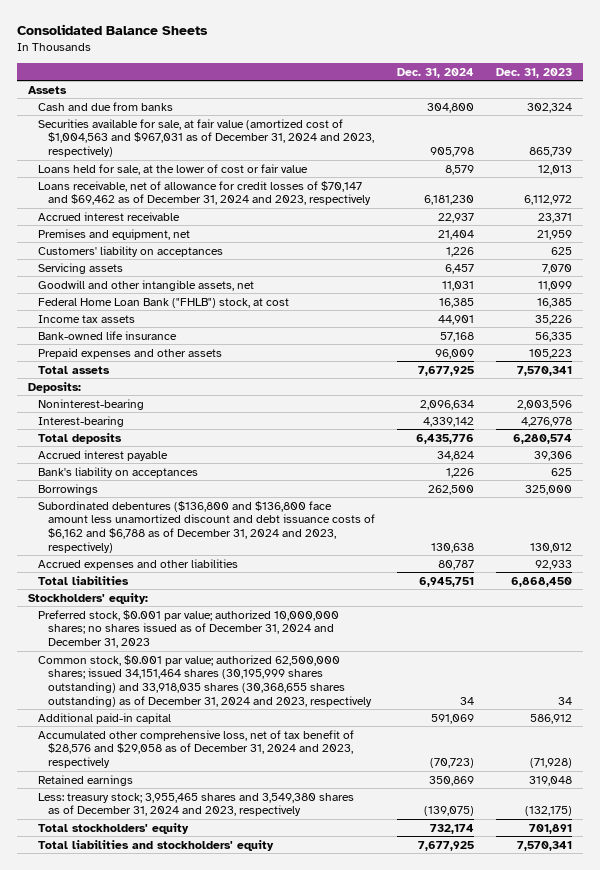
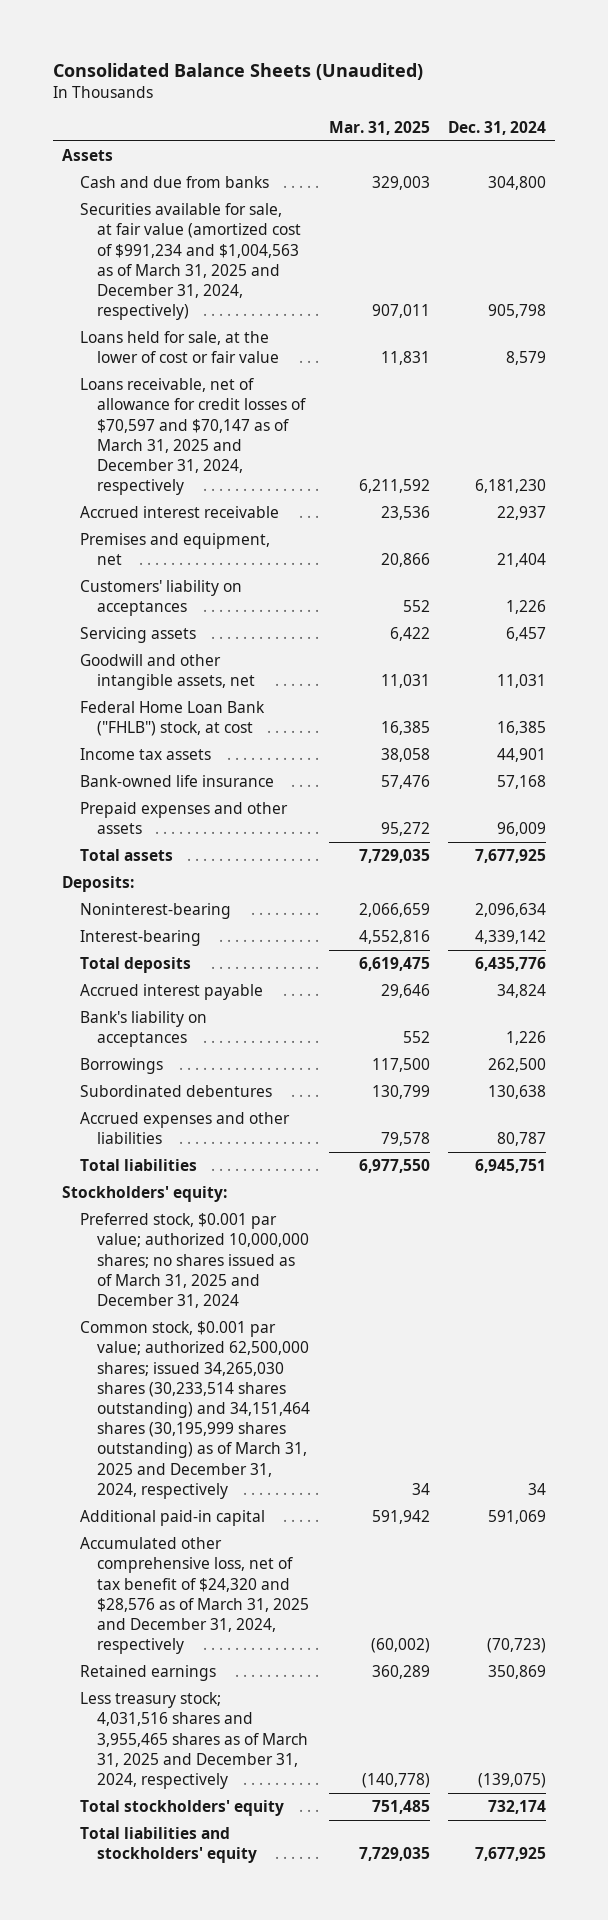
[16,24,208,36] Consolidated Balance Sheets -> [52,62,423,80] Consolidated Balance Sheets (Unaudited)
[496,67,573,78] Dec. 31, 2023 -> none
none -> [328,120,430,135] Mar. 31, 2025
[38,118,375,158] Securities available for sale, at fair value (amortized cost of $1,004,563 and $967,031 as of December 31, 2024 and 2023, respectively) -> [79,203,302,321] Securities available for sale, at fair value (amortized cost of $991,234 and $1,004,563 as of March 31, 2025 and December 31, 2024, respectively)
[38,180,372,206] Loans receivable, net of allowance for credit losses of $70,147 and $69,462 as of December 31, 2024 and 2023, respectively -> [79,378,307,496] Loans receivable, net of allowance for credit losses of $70,597 and $70,147 as of March 31, 2025 and December 31, 2024, respectively
[38,500,376,553] Subordinated debentures ($136,800 and $136,800 face amount less unamortized discount and debt issuance costs of $6,162 and $6,788 as of December 31, 2024 and 2023, respectively) -> [79,1085,272,1098] Subordinated debentures
[38,609,340,649] Preferred stock, $0.001 par value; authorized 10,000,000 shares; no shares issued as of December 31, 2024 and December 31, 2023 -> [79,1213,310,1309] Preferred stock, $0.001 par value; authorized 10,000,000 shares; no shares issued as of March 31, 2025 and December 31, 2024
[38,654,373,707] Common stock, $0.001 par value; authorized 62,500,000 shares; issued 34,151,464 shares (30,195,999 shares outstanding) and 33,918,035 shares (30,368,655 shares outstanding) as of December 31, 2024 and 2023, respectively -> [79,1321,311,1499] Common stock, $0.001 par value; authorized 62,500,000 shares; issued 34,265,030 shares (30,233,514 shares outstanding) and 34,151,464 shares (30,195,999 shares outstanding) as of March 31, 2025 and December 31, 2024, respectively
[38,729,355,769] Accumulated other comprehensive loss, net of tax benefit of $28,576 and $29,058 as of December 31, 2024 and 2023, respectively -> [79,1537,310,1655] Accumulated other comprehensive loss, net of tax benefit of $24,320 and $28,576 as of March 31, 2025 and December 31, 2024, respectively
[38,792,355,817] Less: treasury stock; 3,955,465 shares and 3,549,380 shares as of December 31, 2024 and 2023, respectively -> [79,1692,309,1790] Less treasury stock; 4,031,516 shares and 3,955,465 shares as of March 31, 2025 and December 31, 2024, respectively

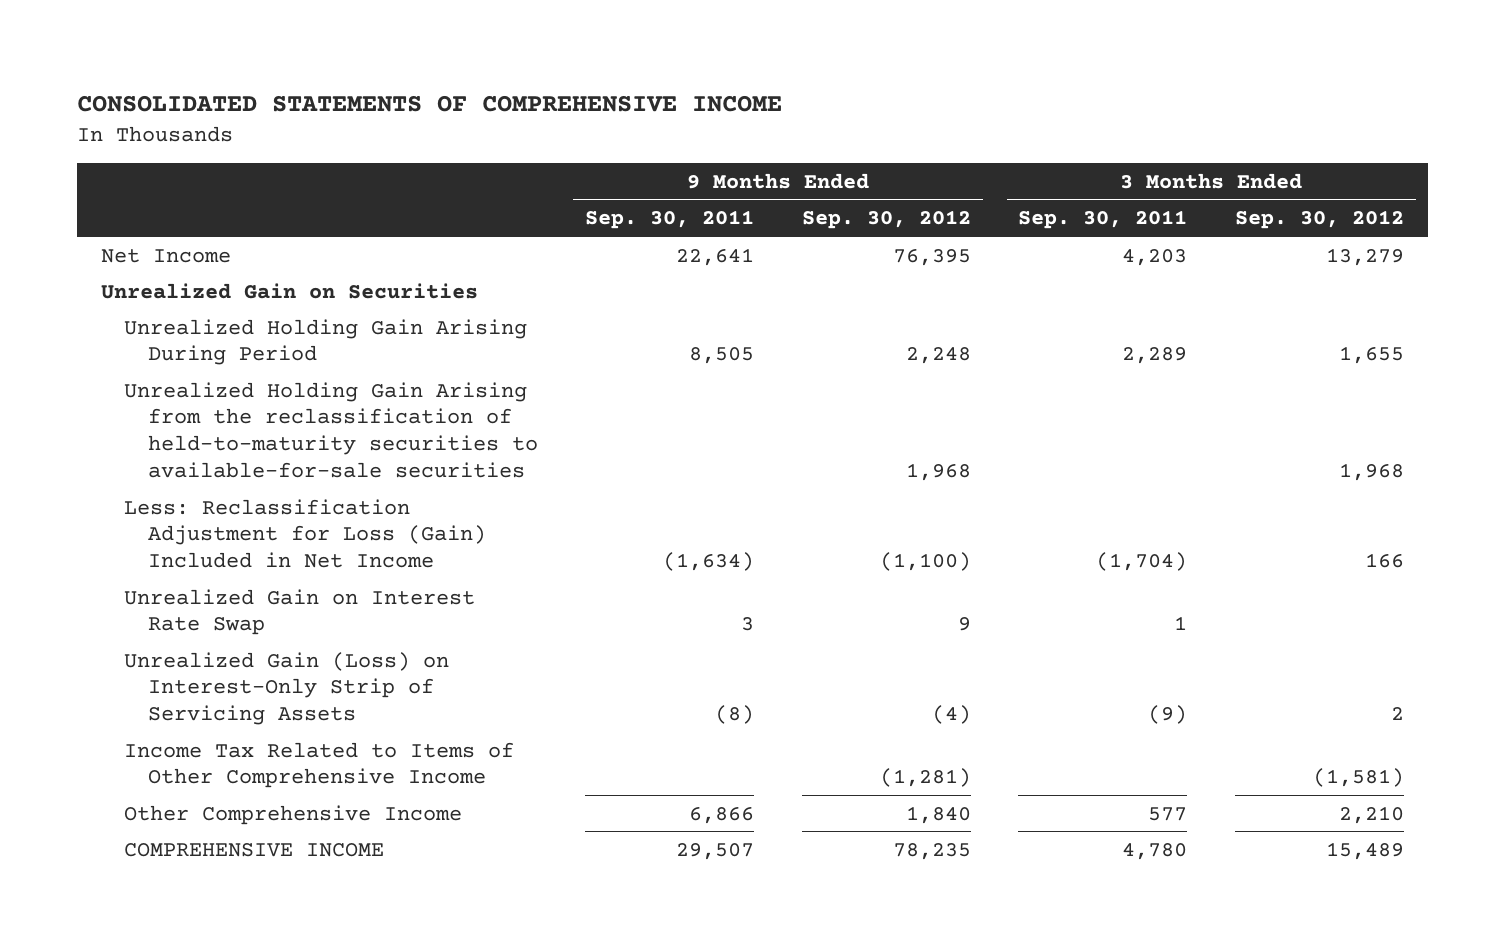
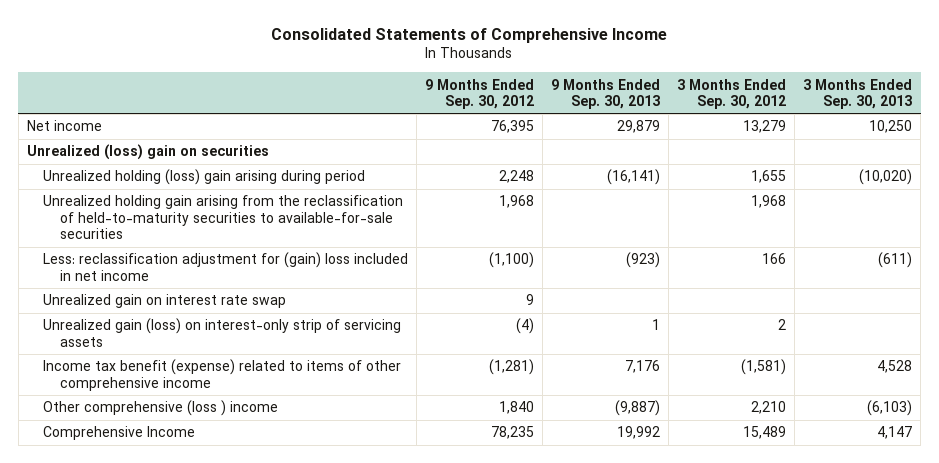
[77,95,783,113] CONSOLIDATED STATEMENTS OF COMPREHENSIVE INCOME -> [271,27,668,43] Consolidated Statements of Comprehensive Income
[585,210,755,230] Sep. 30, 2011 -> none
[1018,210,1188,230] Sep. 30, 2011 -> none
none -> [551,78,661,109] 9 Months Ended Sep. 30, 2013
none -> [803,78,913,109] 3 Months Ended Sep. 30, 2013
[100,248,231,263] Net Income -> [26,120,102,132] Net income
[100,282,478,299] Unrealized Gain on Securities -> [26,144,269,161] Unrealized (loss) gain on securities
[124,318,528,366] Unrealized Holding Gain Arising During Period -> [43,169,366,186] Unrealized holding (loss) gain arising during period
[124,381,538,478] Unrealized Holding Gain Arising from the reclassification of held-to-maturity securities to available-for-sale securities -> [43,195,404,239] Unrealized holding gain arising from the reclassification of held-to-maturity securities to available-for-sale securities
[124,498,486,569] Less: Reclassification Adjustment for Loss (Gain) Included in Net Income -> [43,252,409,281] Less: reclassification adjustment for (gain) loss included in net income
[124,588,476,636] Unrealized Gain on Interest Rate Swap -> [43,294,287,309] Unrealized gain on interest rate swap
[124,651,450,726] Unrealized Gain (Loss) on Interest-Only Strip of Servicing Assets -> [43,318,402,347] Unrealized gain (loss) on interest-only strip of servicing assets
[124,741,515,789] Income Tax Related to Items of Other Comprehensive Income -> [43,359,402,391] Income tax benefit (expense) related to items of other comprehensive income
[124,804,463,825] Other Comprehensive Income -> [43,400,279,417] Other comprehensive (loss ) income
[124,842,385,857] COMPREHENSIVE INCOME -> [43,426,196,441] Comprehensive Income

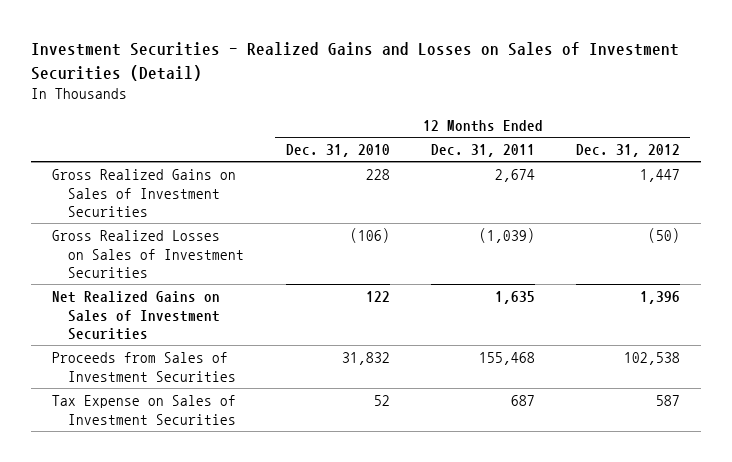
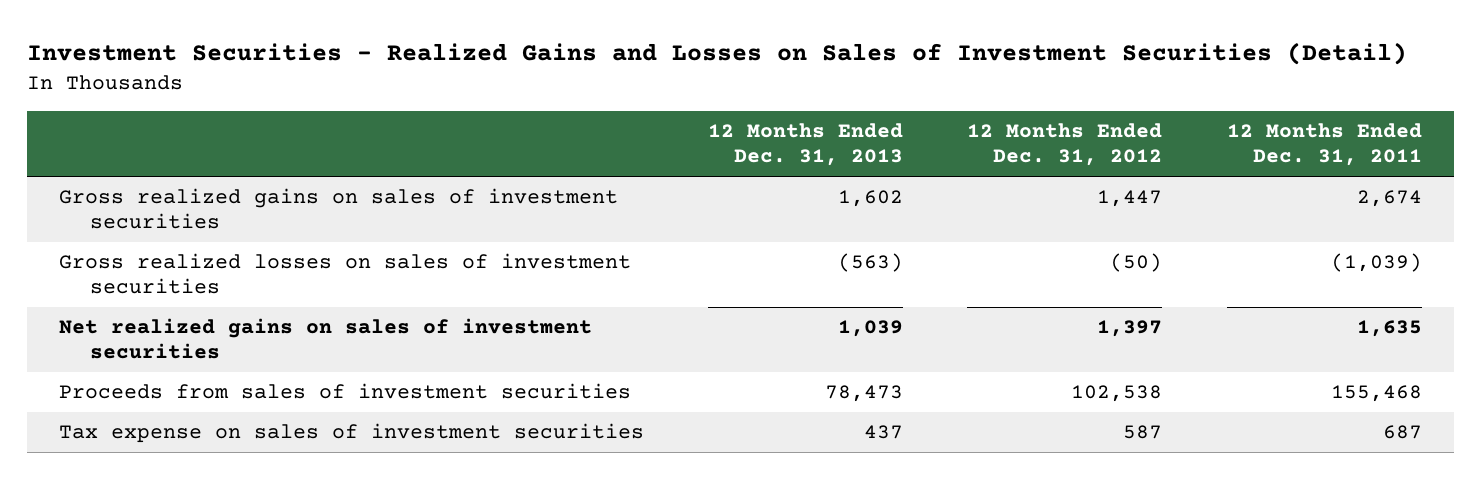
[285,144,390,158] Dec. 31, 2010 -> none
none -> [707,123,903,167] 12 Months Ended Dec. 31, 2013
[51,168,236,218] Gross Realized Gains on Sales of Investment Securities -> [58,188,618,230] Gross realized gains on sales of investment securities
[51,229,245,279] Gross Realized Losses on Sales of Investment Securities -> [58,253,631,295] Gross realized losses on sales of investment securities
[51,290,221,341] Net Realized Gains on Sales of Investment Securities -> [58,318,592,360] Net realized gains on sales of investment securities
[640,290,681,304] 1,396 -> [1097,320,1163,338] 1,397
[51,351,237,382] Proceeds from Sales of Investment Securities -> [58,383,631,400] Proceeds from sales of investment securities
[51,394,237,425] Tax Expense on Sales of Investment Securities -> [58,423,644,444] Tax expense on sales of investment securities

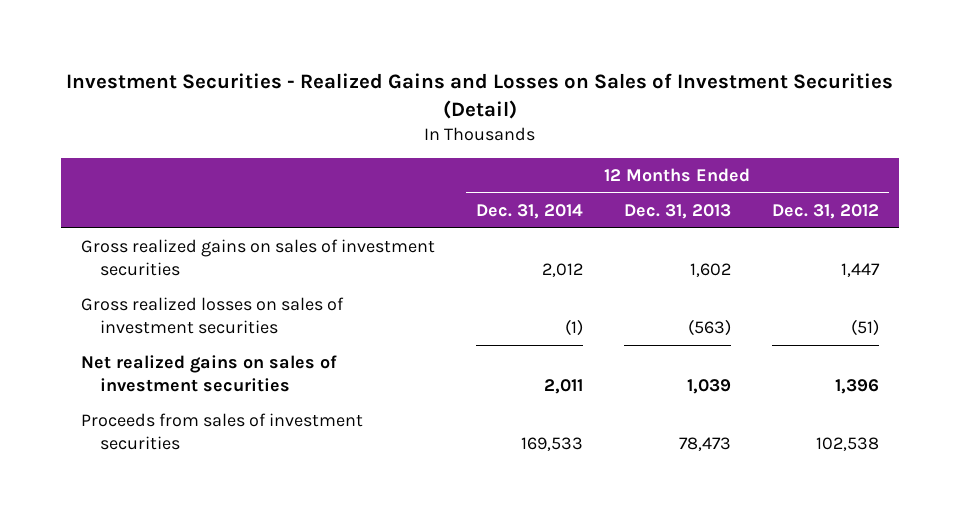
[1226,123,1422,167] 12 Months Ended Dec. 31, 2011 -> none
none -> [475,203,583,219] Dec. 31, 2014
[1110,253,1163,273] (50) -> [850,318,879,336] (51)
[1097,320,1163,338] 1,397 -> [834,378,879,394] 1,396
[58,423,644,444] Tax expense on sales of investment securities -> none

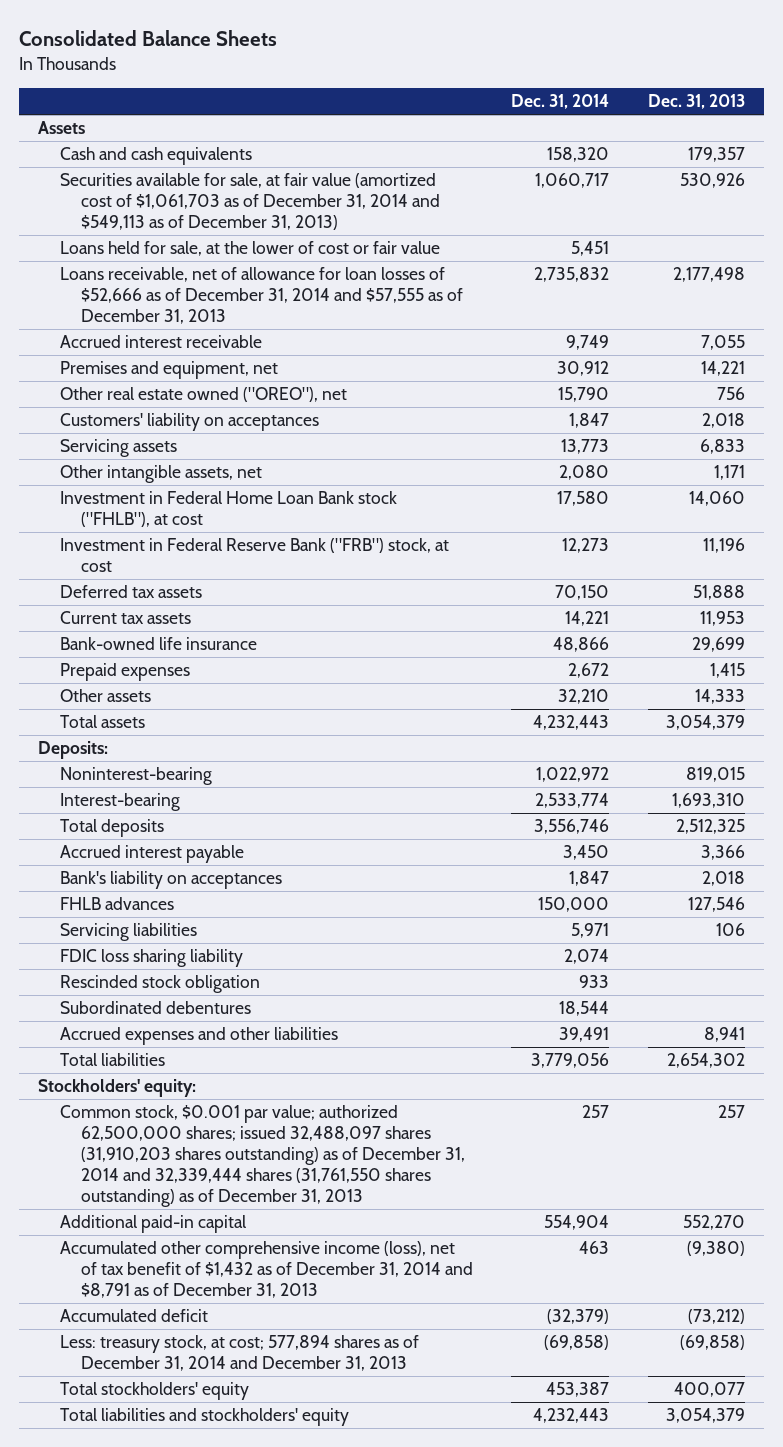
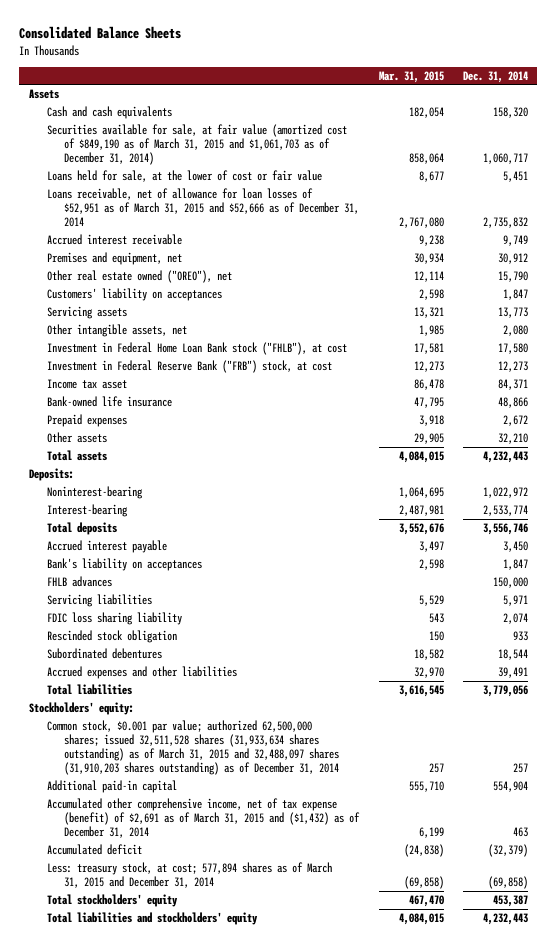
[647,94,745,110] Dec. 31, 2013 -> none
none -> [378,70,444,83] Mar. 31, 2015
[59,173,441,231] Securities available for sale, at fair value (amortized cost of $1,061,703 as of December 31, 2014 and $549,113 as of December 31, 2013) -> [46,124,347,166] Securities available for sale, at fair value (amortized cost of $849,190 as of March 31, 2015 and $1,061,703 as of December 31, 2014)
[59,267,464,325] Loans receivable, net of allowance for loan losses of $52,666 as of December 31, 2014 and $57,555 as of December 31, 2013 -> [46,188,360,228] Loans receivable, net of allowance for loan losses of $52,951 as of March 31, 2015 and $52,666 as of December 31, 2014
[59,585,202,599] Deferred tax assets -> none
[59,611,191,625] Current tax assets -> [46,379,127,390] Income tax asset
[565,611,610,627] 14,221 -> [497,379,528,391] 84,371
[59,1105,466,1208] Common stock, $0.001 par value; authorized 62,500,000 shares; issued 32,488,097 shares (31,910,203 shares outstanding) as of December 31, 2014 and 32,339,444 shares (31,761,550 shares outstanding) as of December 31, 2013 -> [46,720,340,776] Common stock, $0.001 par value; authorized 62,500,000 shares; issued 32,511,528 shares (31,933,634 shares outstanding) as of March 31, 2015 and 32,488,097 shares (31,910,203 shares outstanding) as of December 31, 2014
[59,1241,474,1299] Accumulated other comprehensive income (loss), net of tax benefit of $1,432 as of December 31, 2014 and $8,791 as of December 31, 2013 -> [46,798,361,839] Accumulated other comprehensive income, net of tax expense (benefit) of $2,691 as of March 31, 2015 and ($1,432) as of December 31, 2014
[59,1335,419,1372] Less: treasury stock, at cost; 577,894 shares as of December 31, 2014 and December 31, 2013 -> [46,862,332,889] Less: treasury stock, at cost; 577,894 shares as of March 31, 2015 and December 31, 2014

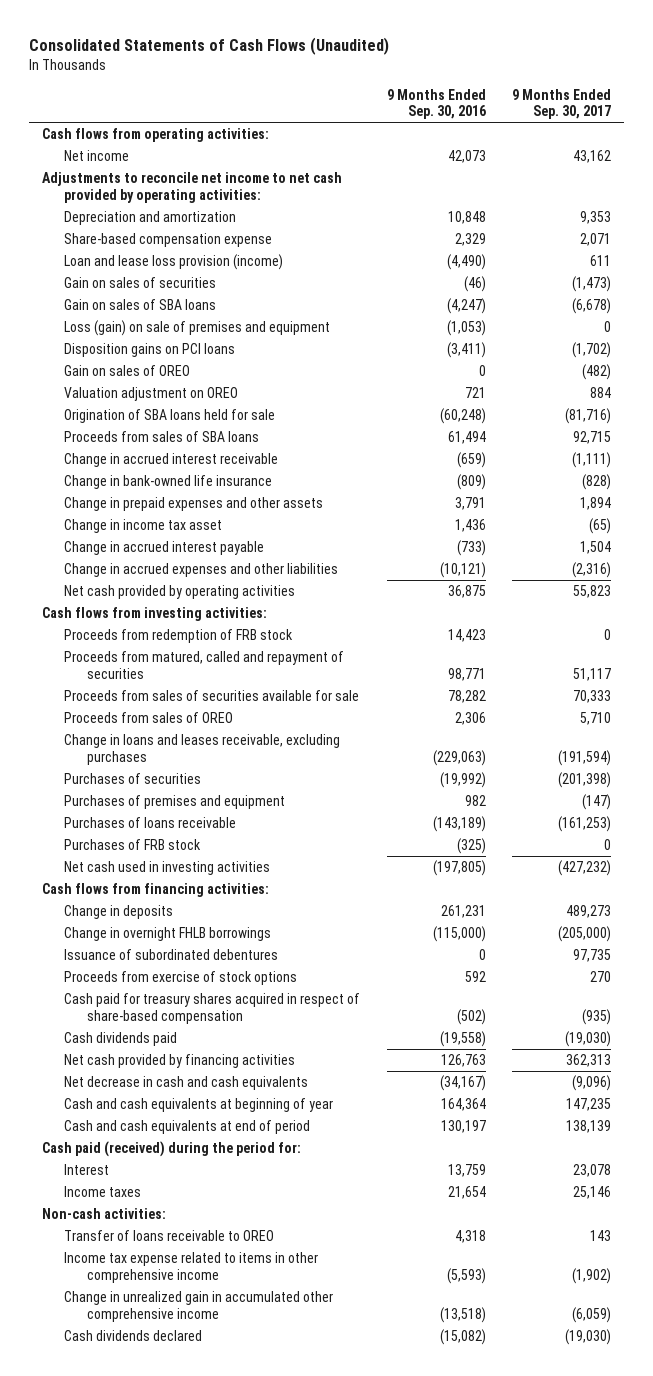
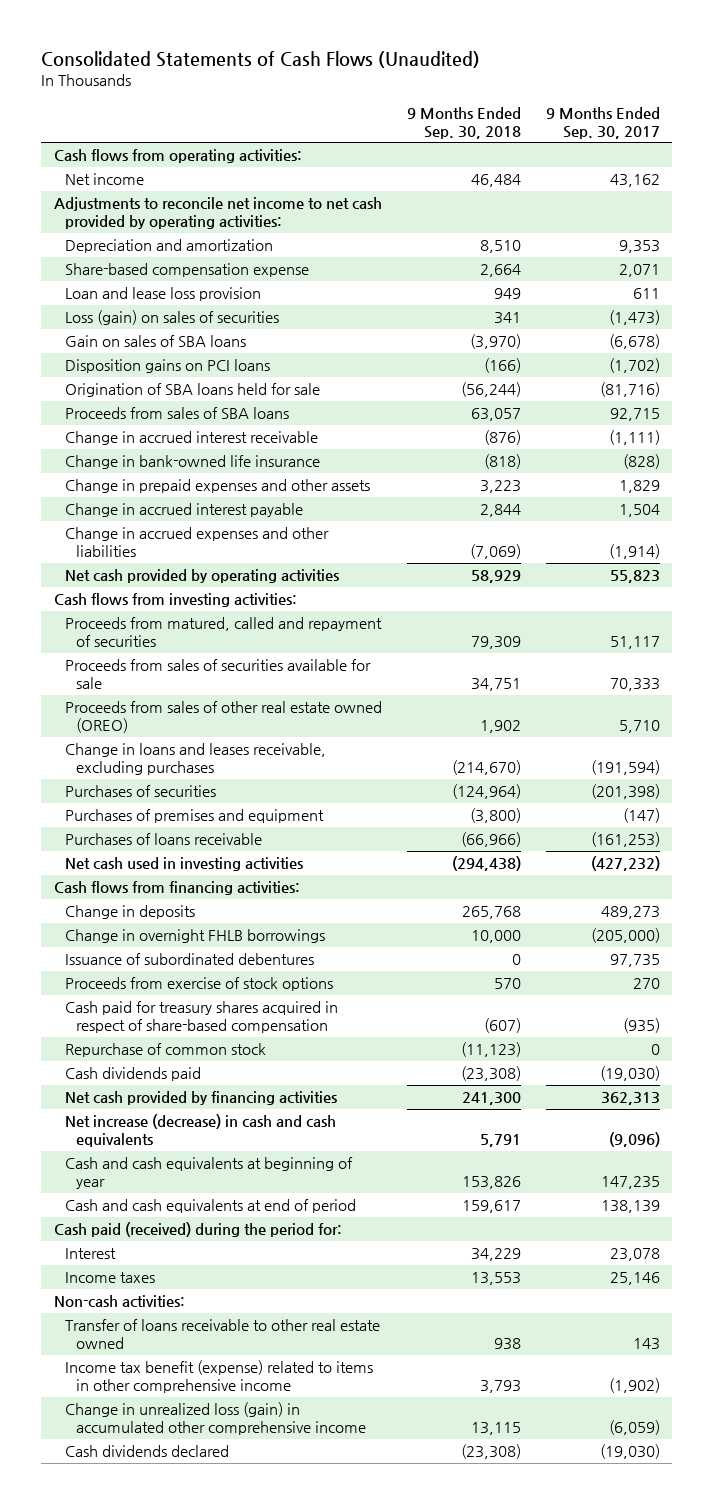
[386,88,486,120] 9 Months Ended Sep. 30, 2016 -> none
none -> [406,106,521,139] 9 Months Ended Sep. 30, 2018
[64,254,284,271] Loan and lease loss provision (income) -> [64,287,261,302] Loan and lease loss provision
[64,277,217,289] Gain on sales of securities -> [64,310,279,326] Loss (gain) on sales of securities
[64,320,331,337] Loss (gain) on sale of premises and equipment -> none
[64,365,191,377] Gain on sales of OREO -> none
[64,387,239,402] Valuation adjustment on OREO -> none
[64,519,223,534] Change in income tax asset -> none
[580,497,612,511] 1,894 -> [618,480,660,494] 1,829
[572,562,612,579] (2,316) -> [608,544,660,560] (1,914)
[64,629,294,644] Proceeds from redemption of FRB stock -> none
[64,712,234,724] Proceeds from sales of OREO -> [64,701,382,734] Proceeds from sales of other real estate owned (OREO)
[64,839,202,851] Purchases of FRB stock -> none
none -> [64,1043,266,1058] Repurchase of common stock
[64,1076,309,1091] Net decrease in cash and cash equivalents -> [64,1114,336,1148] Net increase (decrease) in cash and cash equivalents
[64,1230,275,1242] Transfer of loans receivable to OREO -> [64,1319,380,1350] Transfer of loans receivable to other real estate owned
[64,1252,319,1283] Income tax expense related to items in other comprehensive income -> [64,1360,373,1394] Income tax benefit (expense) related to items in other comprehensive income
[64,1291,334,1322] Change in unrealized gain in accumulated other comprehensive income -> [64,1402,366,1436] Change in unrealized loss (gain) in accumulated other comprehensive income

